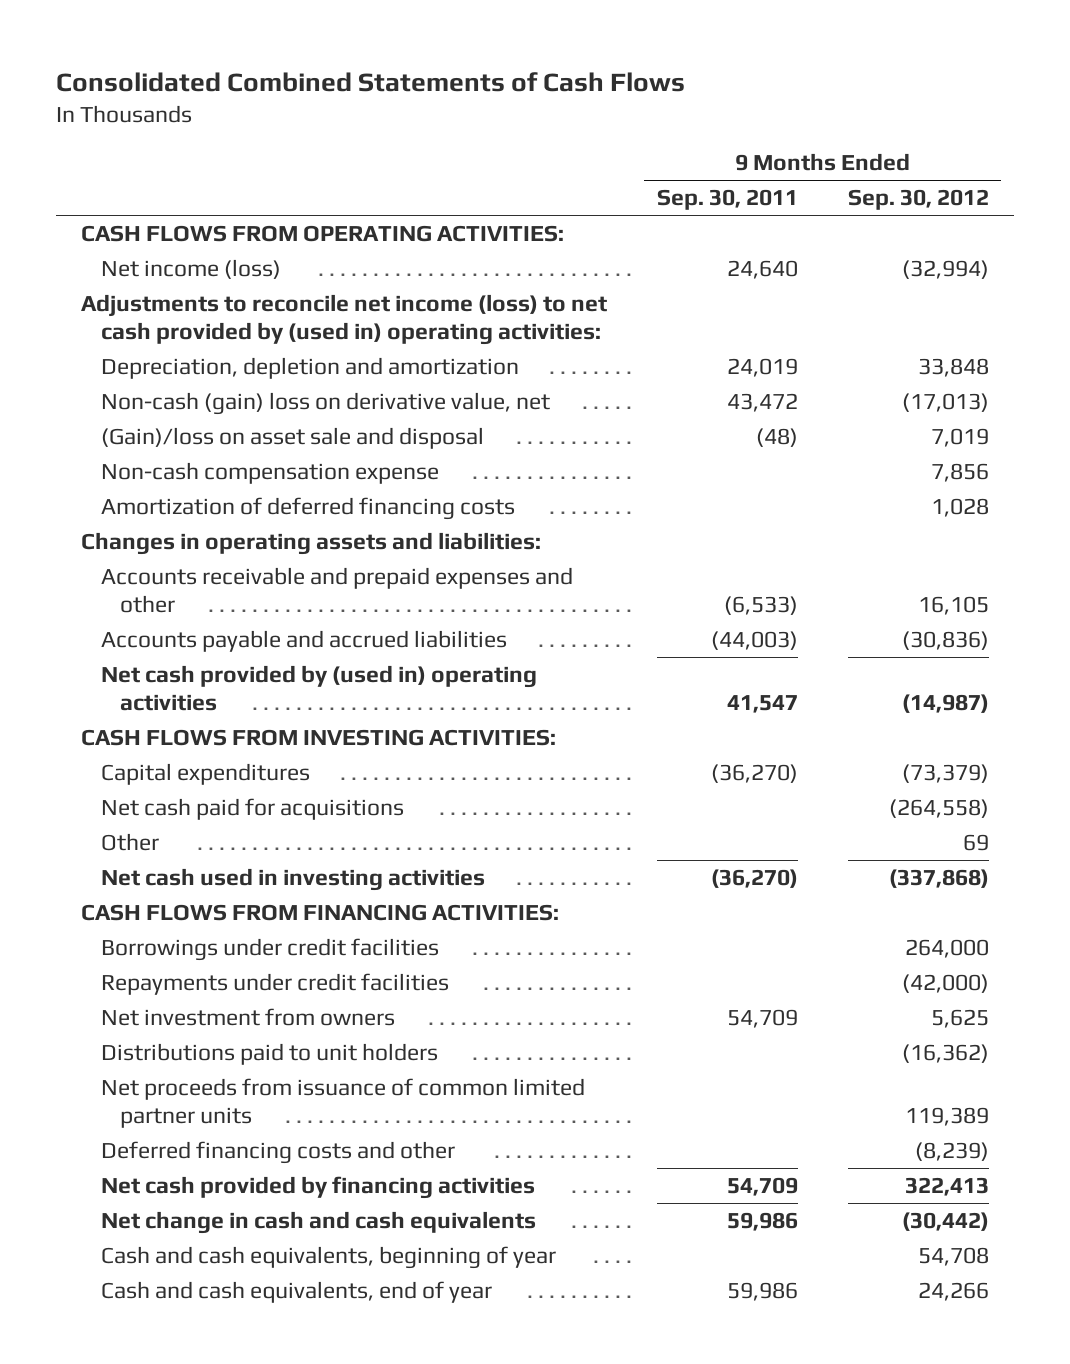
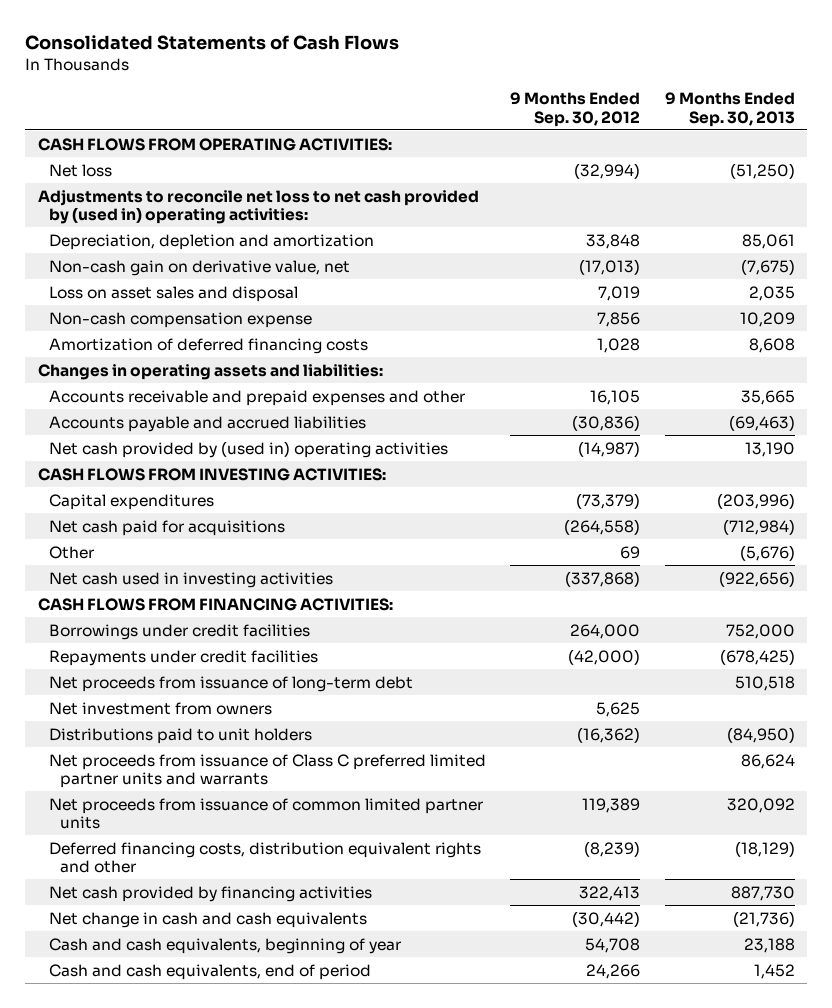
[55,72,685,93] Consolidated Combined Statements of Cash Flows -> [25,35,400,51] Consolidated Statements of Cash Flows
[656,189,798,211] Sep. 30, 2011 -> none
none -> [664,92,795,127] 9 Months Ended Sep. 30, 2013
[100,258,281,279] Net income (loss) -> [48,163,112,177] Net loss
[80,293,607,345] Adjustments to reconcile net income (loss) to net cash provided by (used in) operating activities: -> [37,189,479,224] Adjustments to reconcile net loss to net cash provided by (used in) operating activities:
[100,391,550,415] Non-cash (gain) loss on derivative value, net -> [48,259,350,276] Non-cash gain on derivative value, net
[100,426,484,449] (Gain)/loss on asset sale and disposal -> [48,285,298,302] Loss on asset sales and disposal
none -> [48,675,413,692] Net proceeds from issuance of long-term debt
none -> [48,753,486,788] Net proceeds from issuance of Class C preferred limited partner units and warrants
[100,1140,455,1164] Deferred financing costs and other -> [48,841,481,873] Deferred financing costs, distribution equivalent rights and other
[100,1280,492,1303] Cash and cash equivalents, end of year -> [48,963,371,980] Cash and cash equivalents, end of period

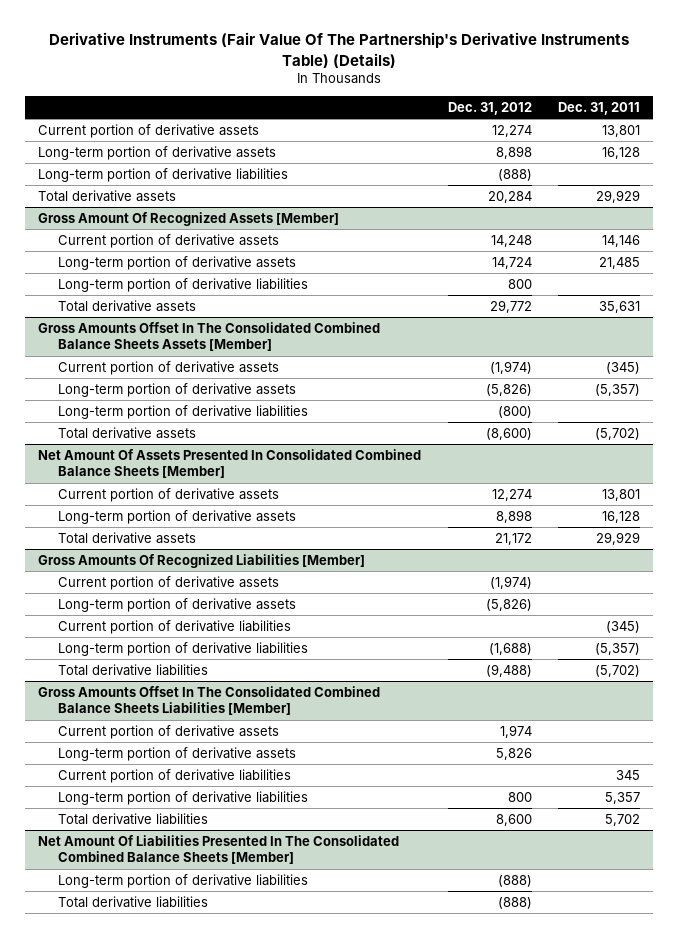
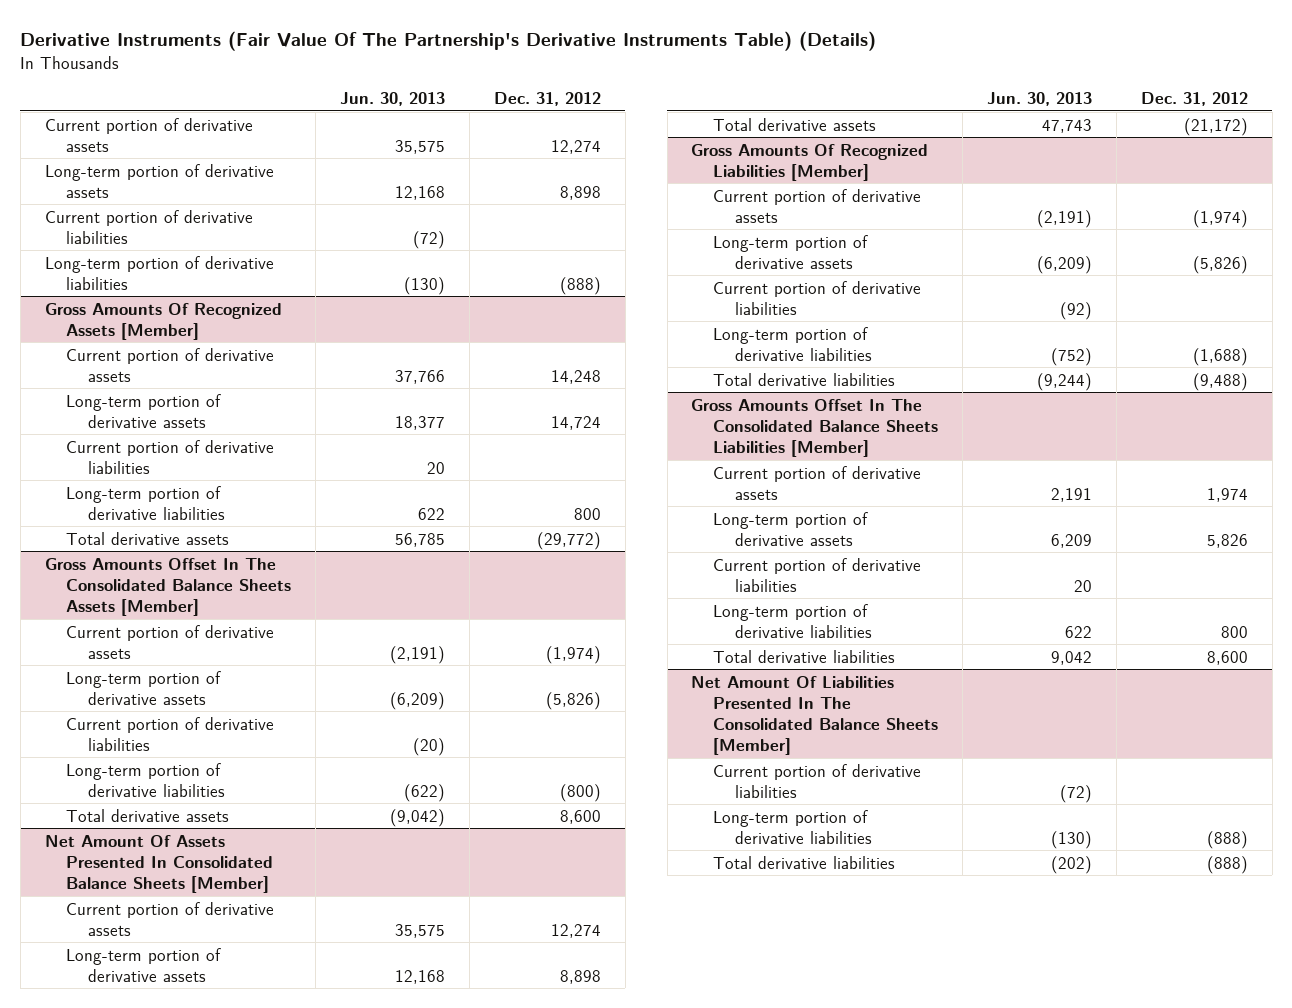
[558,101,641,115] Dec. 31, 2011 -> none
none -> [340,91,446,106] Jun. 30, 2013
none -> [44,209,253,244] Current portion of derivative liabilities
[38,189,177,202] Total derivative assets -> none
[38,211,340,226] Gross Amount Of Recognized Assets [Member] -> [44,302,282,340] Gross Amounts Of Recognized Assets [Member]
none -> [66,439,275,474] Current portion of derivative liabilities
[489,299,532,313] 29,772 -> [537,531,602,550] (29,772)
[38,321,381,352] Gross Amounts Offset In The Consolidated Combined Balance Sheets Assets [Member] -> [44,557,292,616] Gross Amounts Offset In The Consolidated Balance Sheets Assets [Member]
none -> [66,716,275,751] Current portion of derivative liabilities
[485,427,532,440] (8,600) -> [560,809,602,824] 8,600
[38,448,422,479] Net Amount Of Assets Presented In Consolidated Combined Balance Sheets [Member] -> [44,834,274,893] Net Amount Of Assets Presented In Consolidated Balance Sheets [Member]
[494,532,532,545] 21,172 -> [1183,117,1248,136] (21,172)
[38,685,381,716] Gross Amounts Offset In The Consolidated Combined Balance Sheets Liabilities [Member] -> [691,398,939,457] Gross Amounts Offset In The Consolidated Balance Sheets Liabilities [Member]
[38,834,400,865] Net Amount Of Liabilities Presented In The Consolidated Combined Balance Sheets [Member] -> [691,675,939,755] Net Amount Of Liabilities Presented In The Consolidated Balance Sheets [Member]
none -> [713,763,922,798] Current portion of derivative liabilities

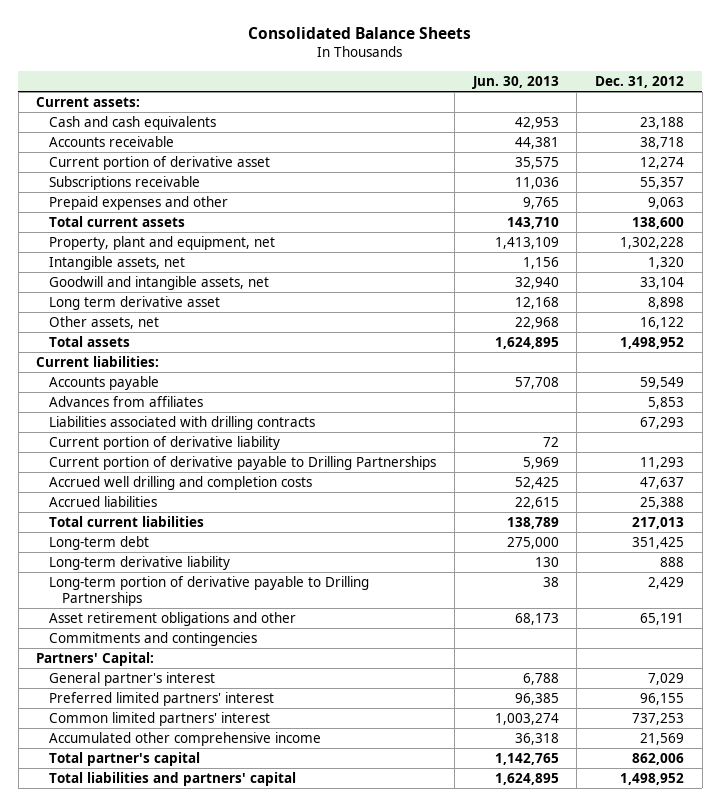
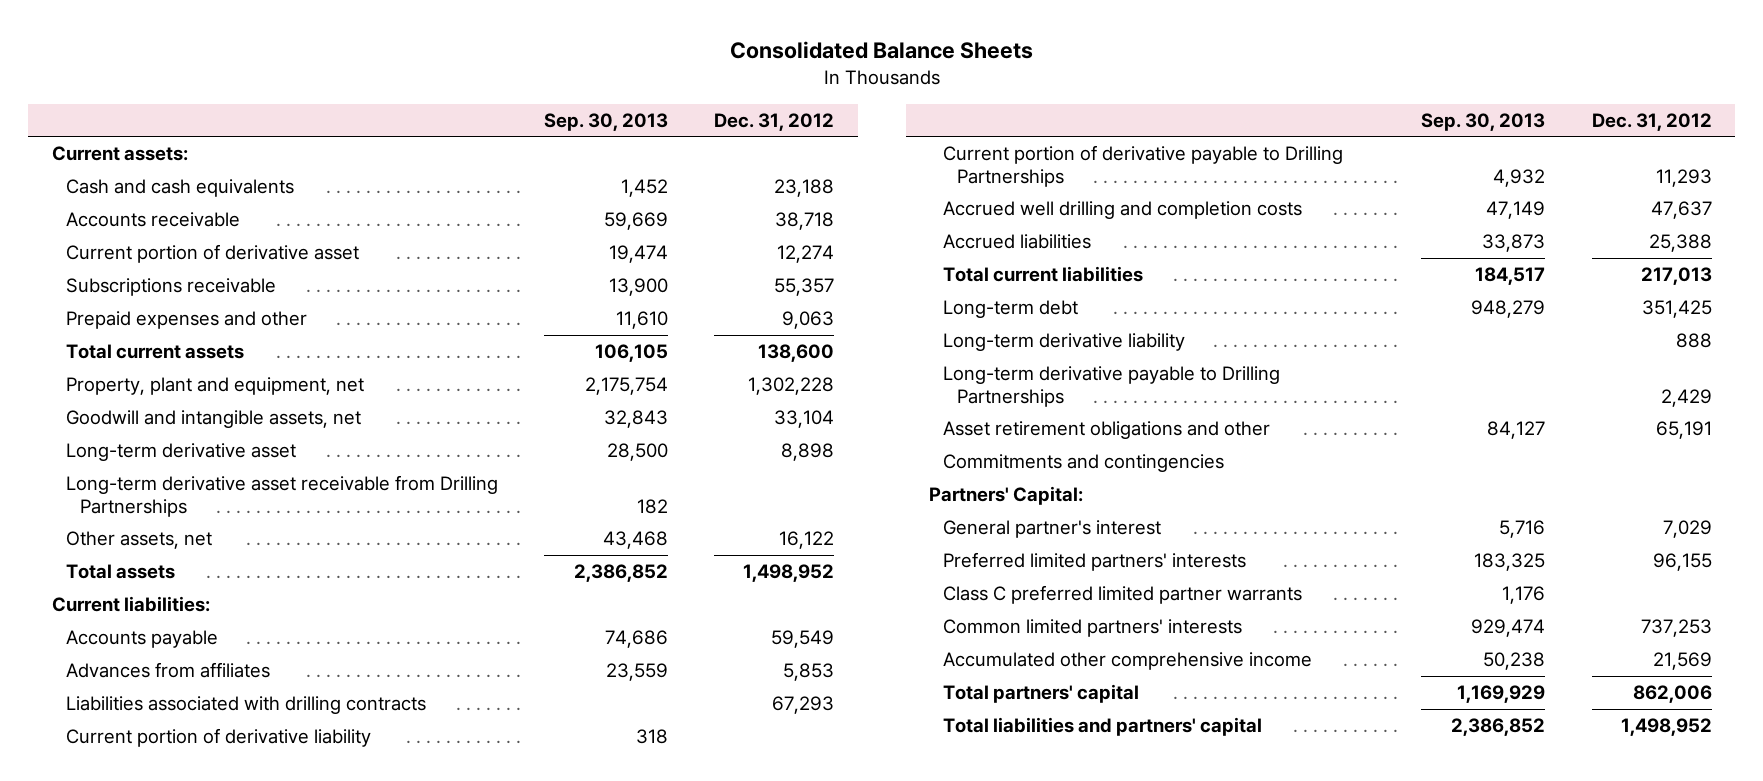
[471,75,559,89] Jun. 30, 2013 -> none
none -> [544,112,669,131] Sep. 30, 2013
[49,256,186,271] Intangible assets, net -> none
[49,296,221,311] Long term derivative asset -> [65,443,296,462] Long-term derivative asset
none -> [65,475,498,517] Long-term derivative asset receivable from Drilling Partnerships
[49,576,370,606] Long-term portion of derivative payable to Drilling Partnerships -> [942,366,1280,407] Long-term derivative payable to Drilling Partnerships
[49,692,275,707] Preferred limited partners' interest -> [942,552,1246,572] Preferred limited partners' interests
none -> [942,585,1302,605] Class C preferred limited partner warrants
[49,712,271,727] Common limited partners' interest -> [942,619,1242,638] Common limited partners' interests
[49,752,201,767] Total partner's capital -> [942,684,1139,704] Total partners' capital

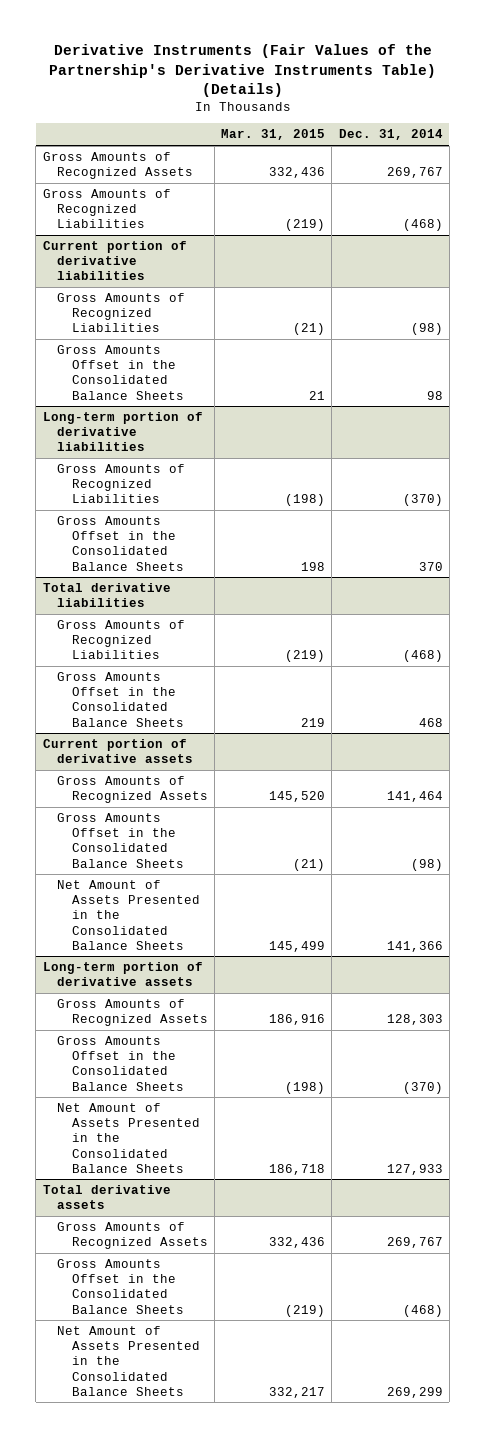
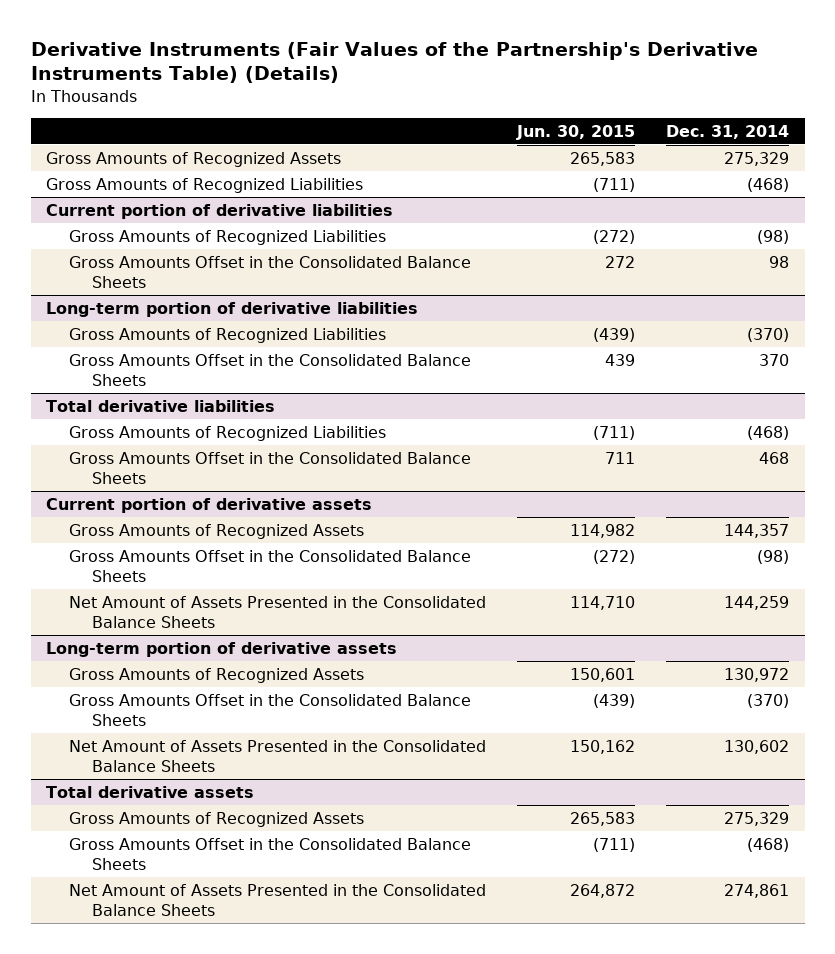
[221,129,326,141] Mar. 31, 2015 -> none
none -> [516,124,636,140] Jun. 30, 2015
[386,167,443,179] 269,767 -> [724,151,790,166] 275,329
[386,791,443,803] 141,464 -> [724,523,790,538] 144,357
[386,940,443,952] 141,366 -> [724,595,790,610] 144,259
[386,1014,443,1026] 128,303 -> [724,667,790,682] 130,972
[386,1163,443,1175] 127,933 -> [724,739,790,754] 130,602
[386,1237,443,1249] 269,767 -> [724,811,790,826] 275,329
[386,1386,443,1398] 269,299 -> [724,883,790,898] 274,861

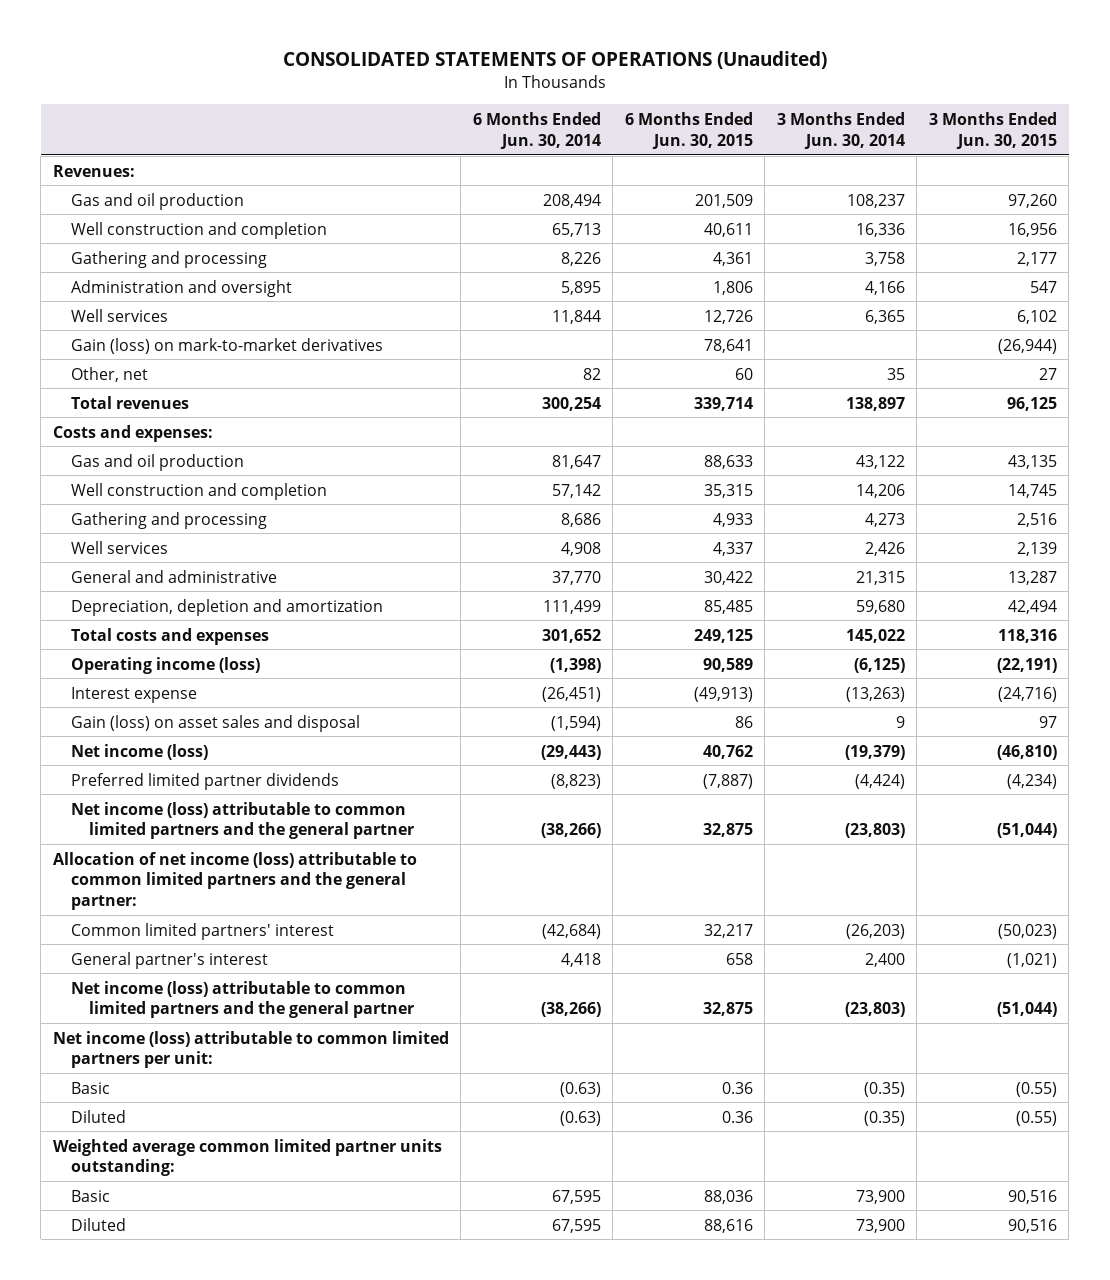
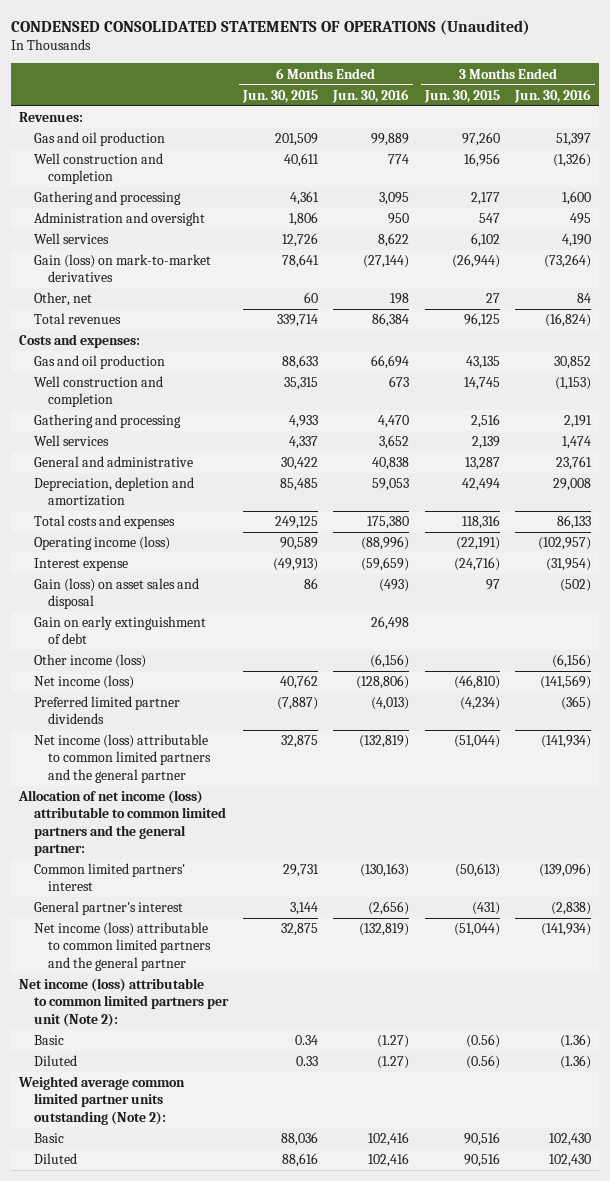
[282,51,827,70] CONSOLIDATED STATEMENTS OF OPERATIONS (Unaudited) -> [11,19,531,35] CONDENSED CONSOLIDATED STATEMENTS OF OPERATIONS (Unaudited)
[472,111,601,149] 6 Months Ended Jun. 30, 2014 -> none
[776,111,905,149] 3 Months Ended Jun. 30, 2014 -> none
none -> [332,88,410,103] Jun. 30, 2016
none -> [514,88,592,103] Jun. 30, 2016
none -> [33,616,206,645] Gain on early extinguishment of debt
none -> [33,654,146,669] Other income (loss)
[703,923,753,938] 32,217 -> [282,864,319,878] 29,731
[997,923,1057,939] (50,023) -> [454,863,500,878] (50,613)
[725,952,753,965] 658 -> [289,902,318,916] 3,144
[1006,952,1057,968] (1,021) -> [471,902,500,916] (431)
[52,1030,449,1069] Net income (loss) attributable to common limited partners per unit: -> [18,978,229,1027] Net income (loss) attributable to common limited partners per unit (Note 2):
[721,1081,753,1094] 0.36 -> [294,1035,318,1046] 0.34
[1015,1081,1057,1097] (0.55) -> [465,1034,500,1049] (0.56)
[721,1110,753,1123] 0.36 -> [295,1056,318,1067] 0.33
[1015,1110,1057,1126] (0.55) -> [465,1055,500,1070] (0.56)
[52,1138,442,1177] Weighted average common limited partner units outstanding: -> [17,1076,185,1125] Weighted average common limited partner units outstanding (Note 2):

